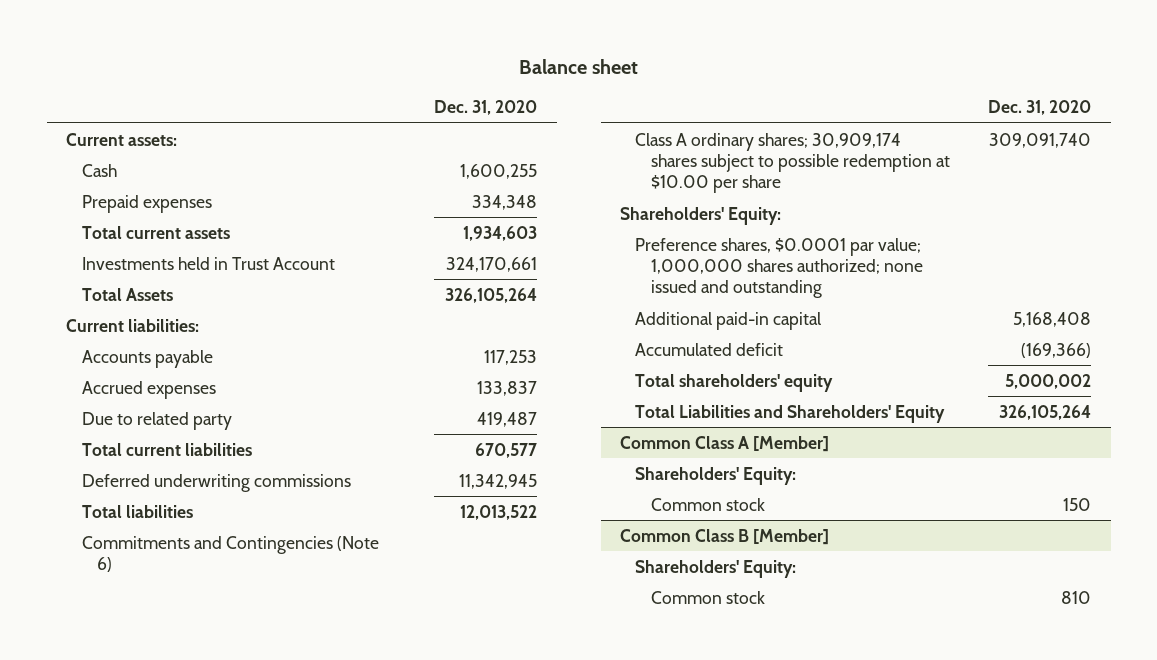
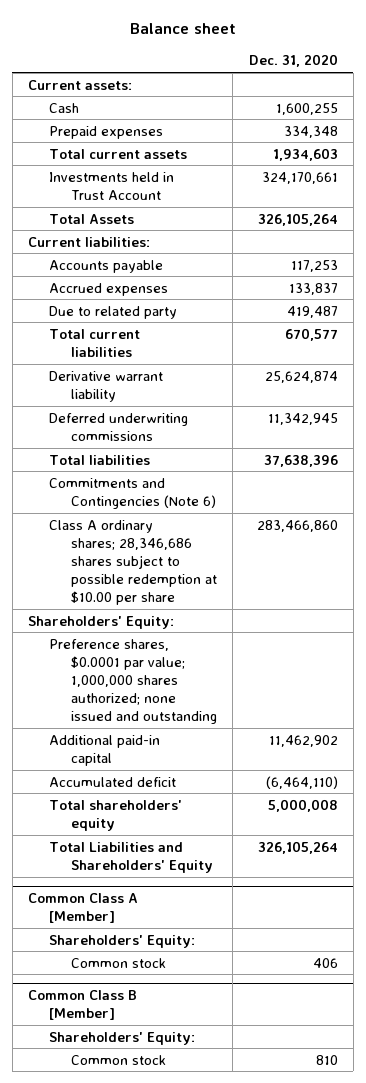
none -> [49,370,164,402] Derivative warrant liability
[460,504,538,520] 12,013,522 -> [263,454,338,467] 37,638,396
[635,132,951,194] Class A ordinary shares; 30,909,174 shares subject to possible redemption at $10.00 per share -> [49,519,217,606] Class A ordinary shares; 28,346,686 shares subject to possible redemption at $10.00 per share
[989,132,1092,148] 309,091,740 -> [256,519,338,532] 283,466,860
[1013,311,1092,327] 5,168,408 -> [268,734,338,747] 11,462,902
[1021,342,1092,358] (169,366) -> [265,775,338,789] (6,464,110)
[1005,373,1092,389] 5,000,002 -> [267,798,338,812] 5,000,008
[1063,497,1092,511] 150 -> [312,957,338,968] 406

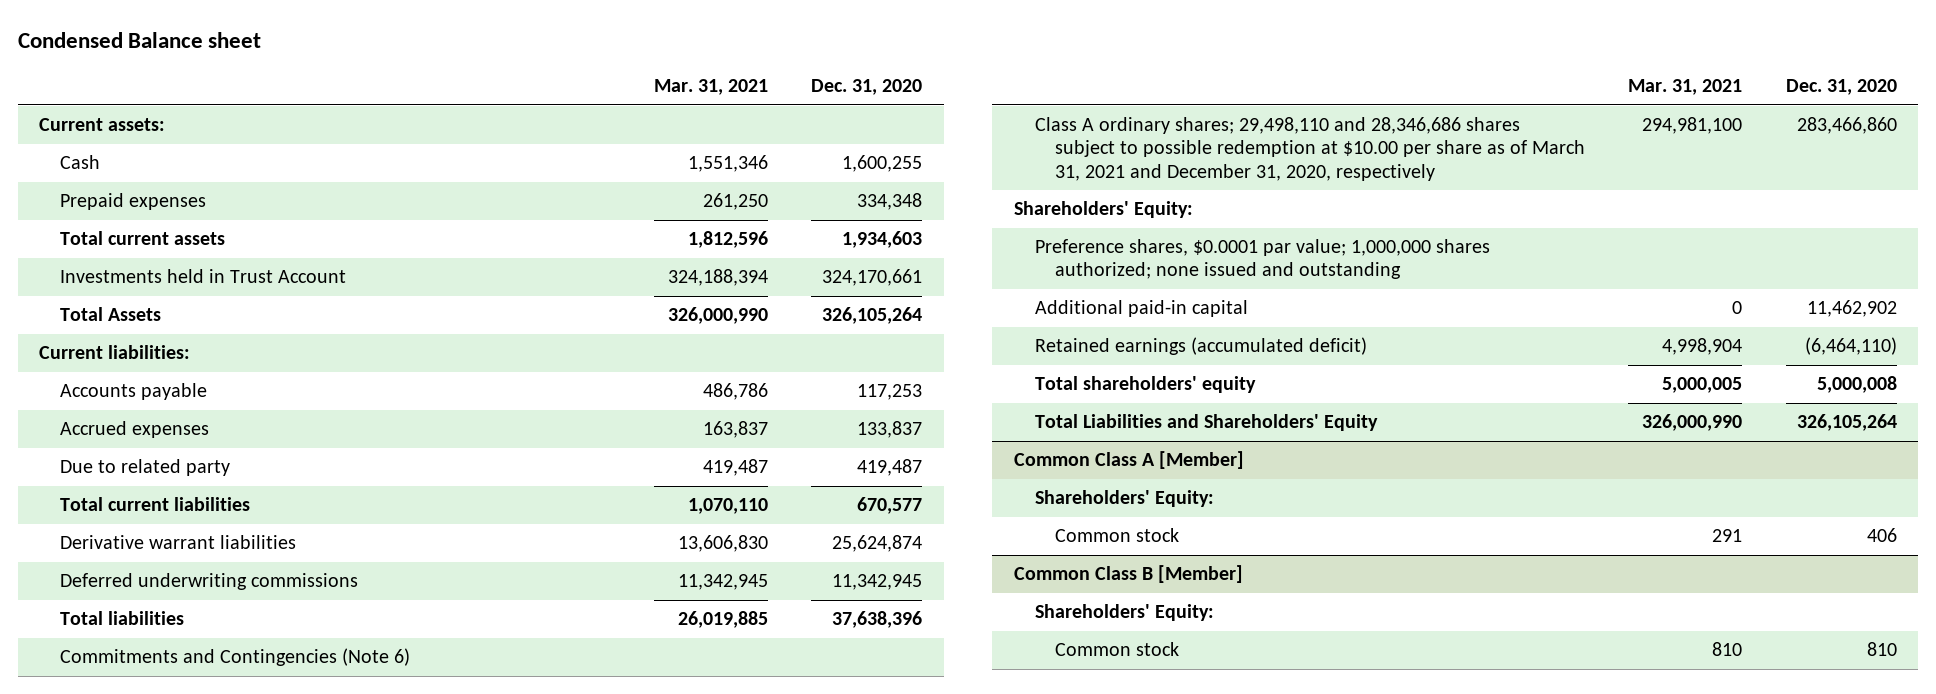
[129,23,236,35] Balance sheet -> [17,31,261,48] Condensed Balance sheet
none -> [653,79,768,96] Mar. 31, 2021
[49,370,164,402] Derivative warrant liability -> [59,535,296,550] Derivative warrant liabilities
[49,519,217,606] Class A ordinary shares; 28,346,686 shares subject to possible redemption at $10.00 per share -> [1034,117,1586,181] Class A ordinary shares; 29,498,110 and 28,346,686 shares subject to possible redemption at $10.00 per share as of March 31, 2021 and December 31, 2020, respectively
[49,776,177,787] Accumulated deficit -> [1034,337,1367,356] Retained earnings (accumulated deficit)

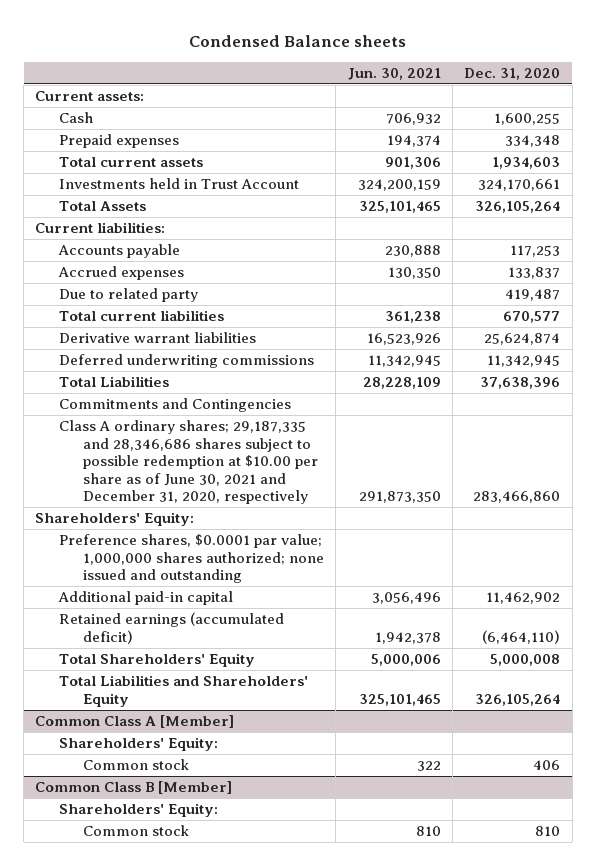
[17,31,261,48] Condensed Balance sheet -> [188,34,406,47] Condensed Balance sheets
[653,79,768,96] Mar. 31, 2021 -> none
none -> [347,68,441,81] Jun. 30, 2021
[59,611,184,626] Total liabilities -> [59,376,170,388] Total Liabilities
[59,648,410,667] Commitments and Contingencies (Note 6) -> [59,398,292,413] Commitments and Contingencies
[1034,117,1586,181] Class A ordinary shares; 29,498,110 and 28,346,686 shares subject to possible redemption at $10.00 per share as of March 31, 2021 and December 31, 2020, respectively -> [59,420,318,505] Class A ordinary shares; 29,187,335 and 28,346,686 shares subject to possible redemption at $10.00 per share as of June 30, 2021 and December 31, 2020, respectively
[1034,376,1256,394] Total shareholders' equity -> [59,653,256,668] Total Shareholders' Equity

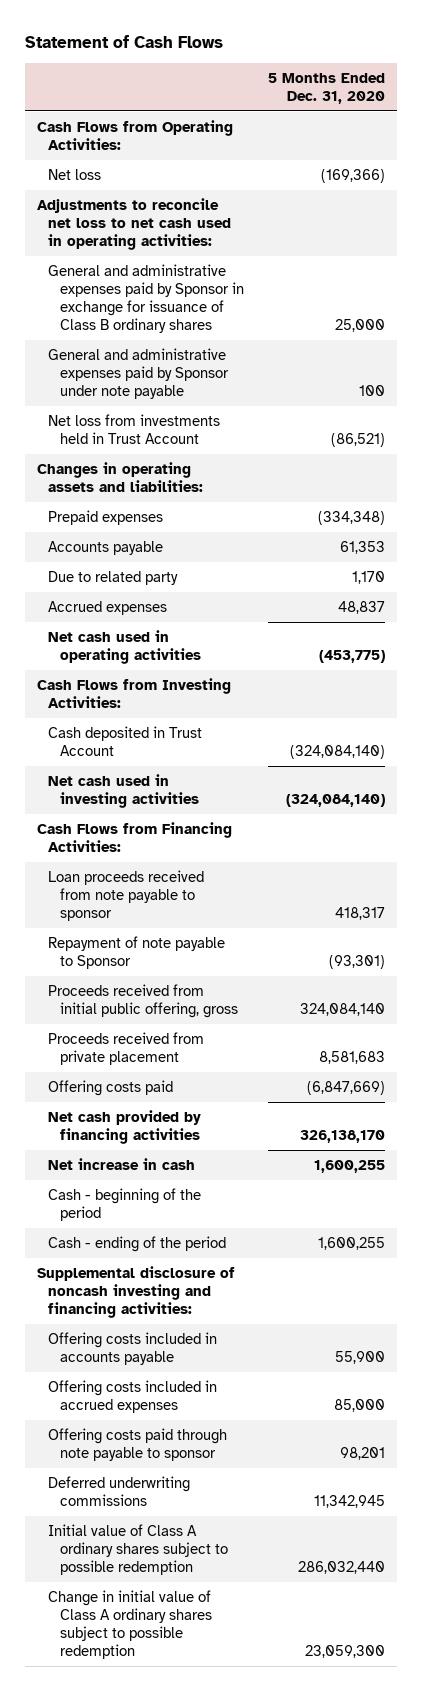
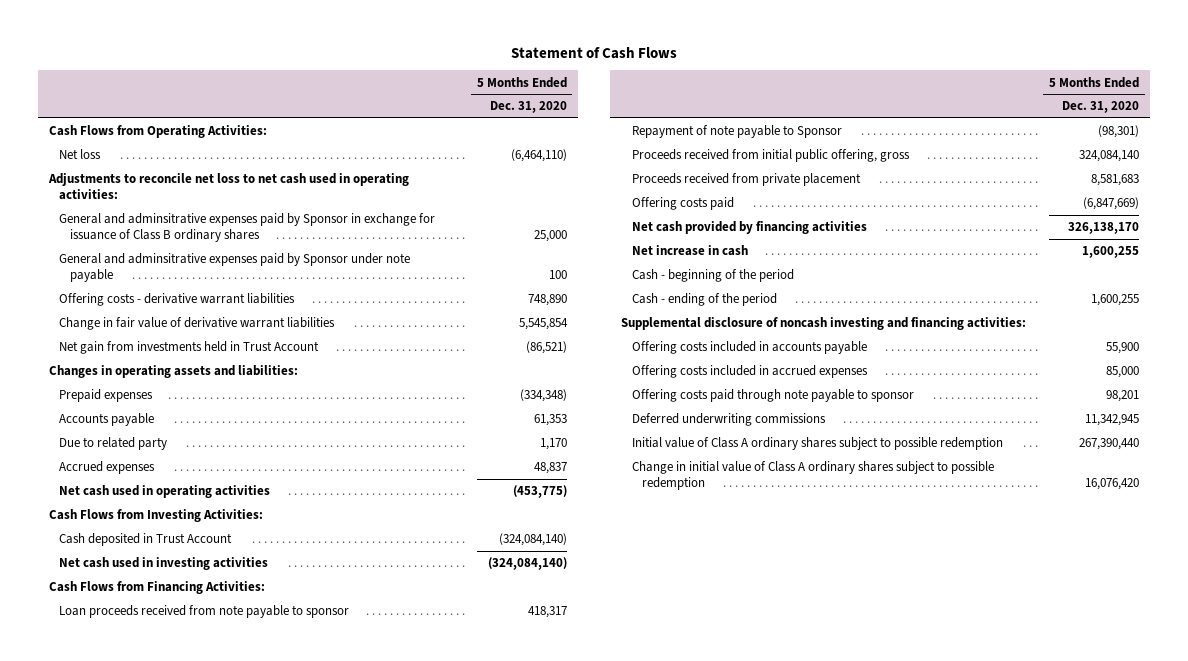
[320,168,385,183] (169,366) -> [510,149,567,163] (6,464,110)
[48,263,244,334] General and administrative expenses paid by Sponsor in exchange for issuance of Class B ordinary shares -> [59,213,436,242] General and adminsitrative expenses paid by Sponsor in exchange for issuance of Class B ordinary shares
[48,347,229,400] General and administrative expenses paid by Sponsor under note payable -> [59,253,411,282] General and adminsitrative expenses paid by Sponsor under note payable
none -> [59,293,296,307] Offering costs - derivative warrant liabilities
none -> [59,317,336,331] Change in fair value of derivative warrant liabilities
[48,413,221,445] Net loss from investments held in Trust Account -> [59,341,320,355] Net gain from investments held in Trust Account
[328,955,385,970] (93,301) -> [1097,125,1139,139] (98,301)
[297,1561,385,1575] 286,032,440 -> [1078,438,1139,451] 267,390,440
[304,1645,385,1659] 23,059,300 -> [1084,477,1139,490] 16,076,420

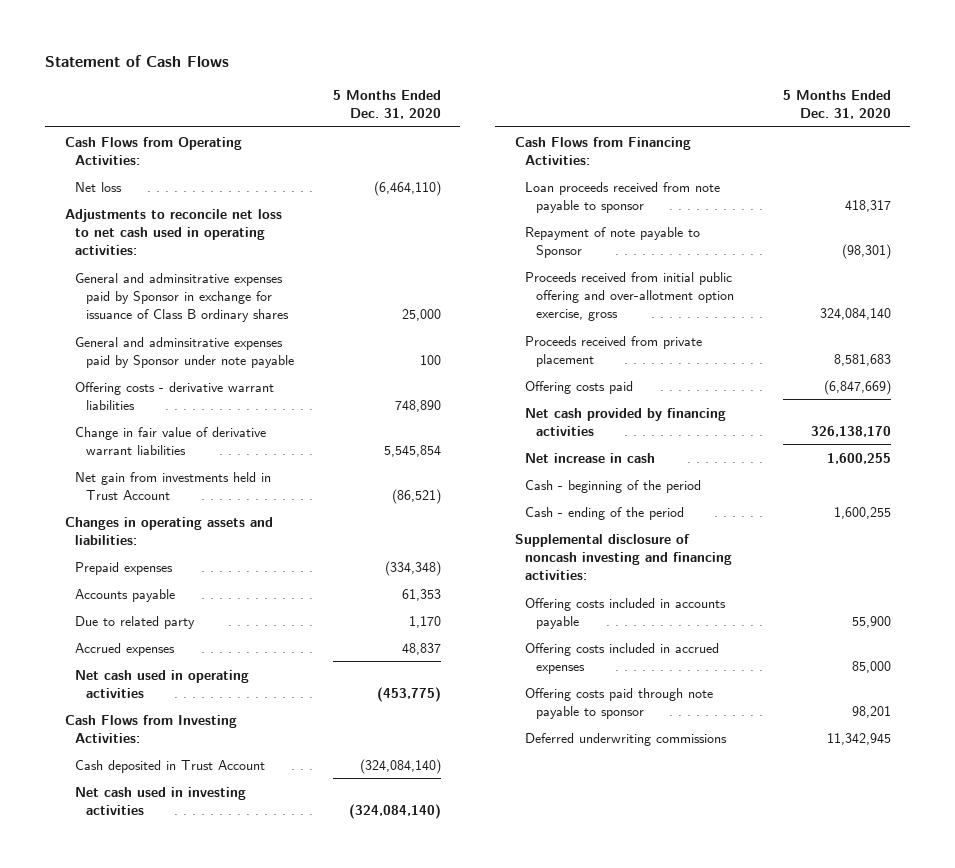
[631,149,910,163] Proceeds received from initial public offering, gross -> [525,271,734,321] Proceeds received from initial public offering and over-allotment option exercise, gross
[631,437,1003,451] Initial value of Class A ordinary shares subject to possible redemption -> none
[631,461,994,490] Change in initial value of Class A ordinary shares subject to possible redemption -> none

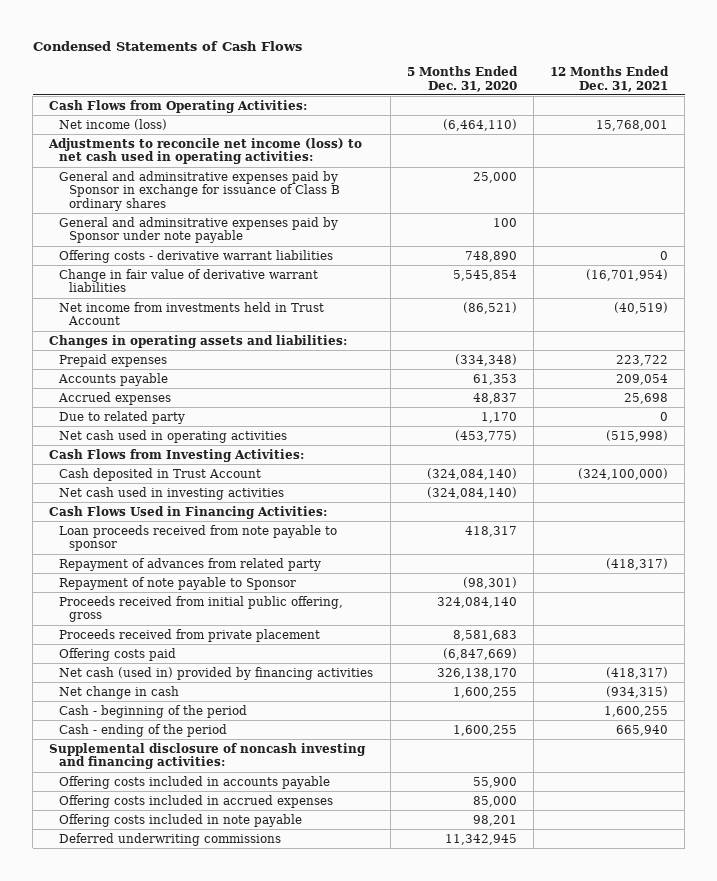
[45,55,230,68] Statement of Cash Flows -> [32,40,302,51] Condensed Statements of Cash Flows
none -> [550,65,670,92] 12 Months Ended Dec. 31, 2021
[75,181,123,192] Net loss -> [59,118,168,130] Net income (loss)
[64,208,282,255] Adjustments to reconcile net loss to net cash used in operating activities: -> [48,137,363,165] Adjustments to reconcile net income (loss) to net cash used in operating activities:
[75,471,272,500] Net gain from investments held in Trust Account -> [59,301,325,326] Net income from investments held in Trust Account
[75,615,196,629] Due to related party -> [59,410,186,424] Due to related party
[514,136,691,165] Cash Flows from Financing Activities: -> [49,505,328,519] Cash Flows Used in Financing Activities:
none -> [59,557,322,571] Repayment of advances from related party
[525,271,734,321] Proceeds received from initial public offering and over-allotment option exercise, gross -> [59,595,344,623] Proceeds received from initial public offering, gross
[525,407,727,436] Net cash provided by financing activities -> [59,666,374,680] Net cash (used in) provided by financing activities
[525,452,656,463] Net increase in cash -> [59,685,180,699] Net change in cash
[525,687,714,719] Offering costs paid through note payable to sponsor -> [59,813,303,827] Offering costs included in note payable

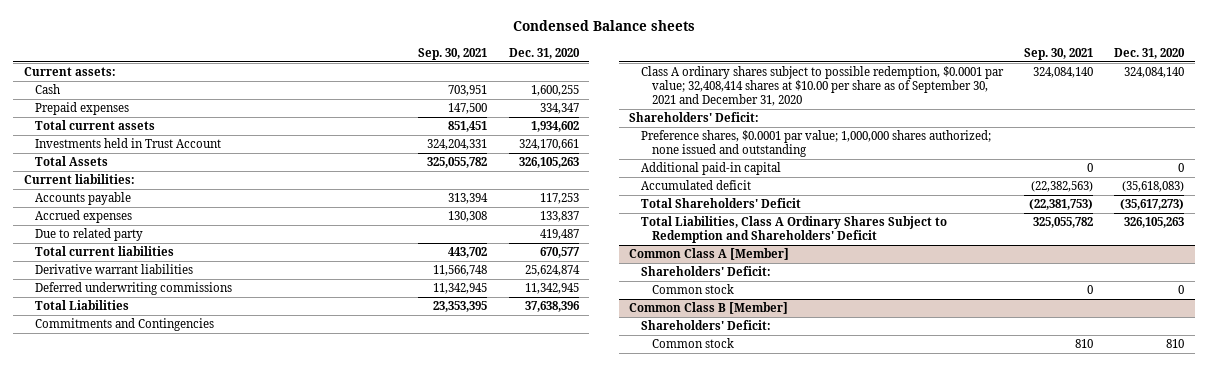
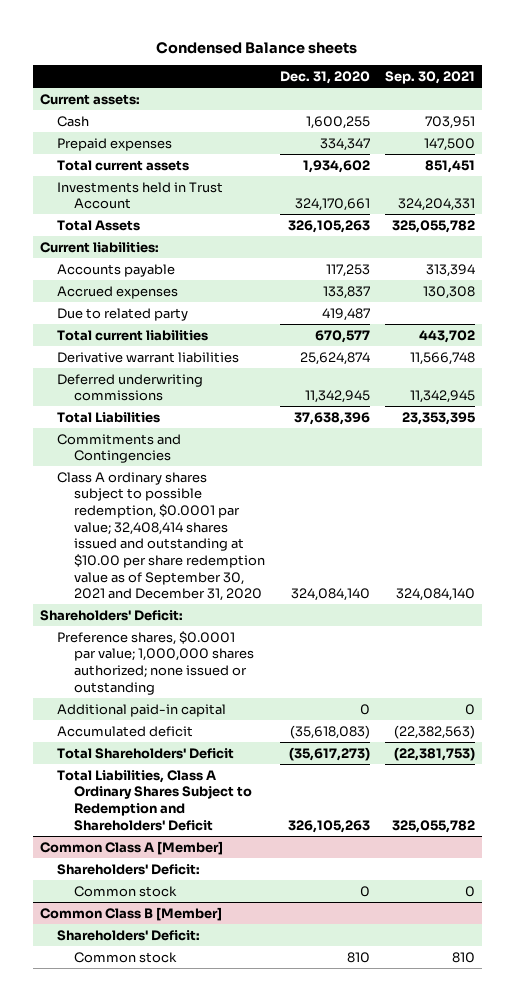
[640,66,1004,106] Class A ordinary shares subject to possible redemption, $0.0001 par value; 32,408,414 shares at $10.00 per share as of September 30, 2021 and December 31, 2020 -> [57,471,266,602] Class A ordinary shares subject to possible redemption, $0.0001 par value; 32,408,414 shares issued and outstanding at $10.00 per share redemption value as of September 30, 2021 and December 31, 2020
[640,130,991,158] Preference shares, $0.0001 par value; 1,000,000 shares authorized; none issued and outstanding -> [57,630,255,695] Preference shares, $0.0001 par value; 1,000,000 shares authorized; none issued or outstanding

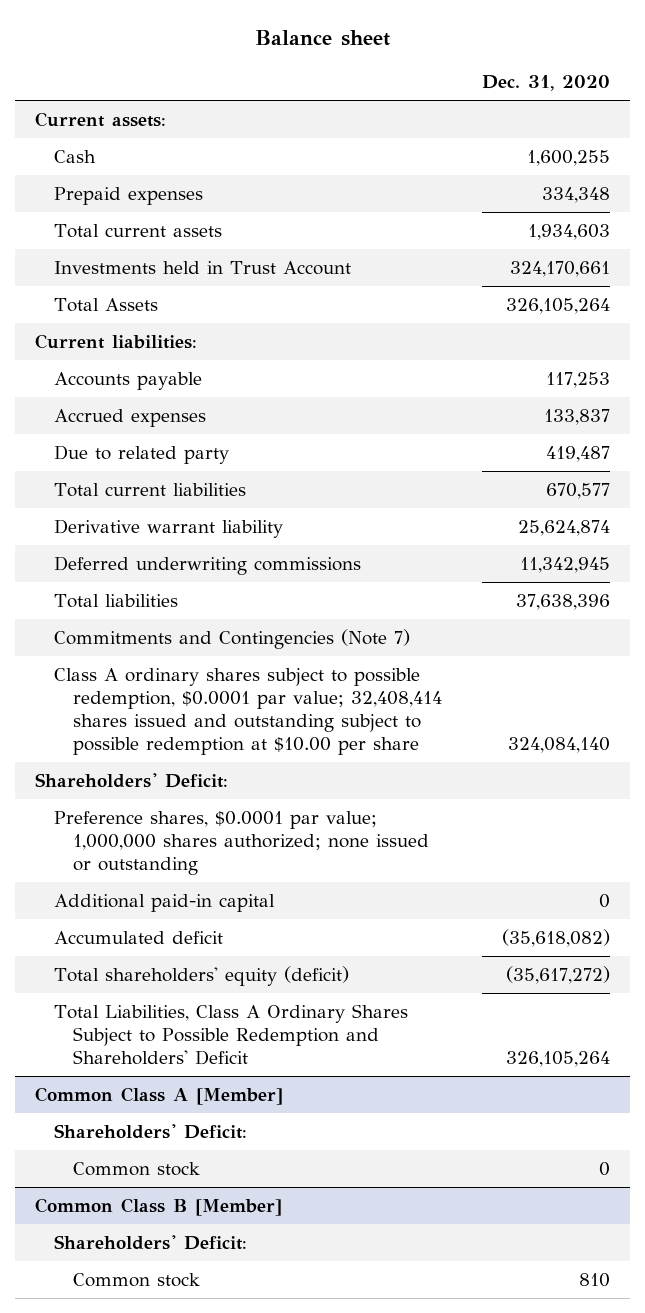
[156,41,358,54] Condensed Balance sheets -> [254,29,390,46] Balance sheet
[384,70,475,84] Sep. 30, 2021 -> none
[319,137,370,151] 334,347 -> [541,186,610,203] 334,348
[302,159,370,173] 1,934,602 -> [527,223,610,240] 1,934,603
[287,219,370,233] 326,105,263 -> [505,297,610,314] 326,105,264
[57,351,240,363] Derivative warrant liabilities -> [54,518,284,538] Derivative warrant liability
[57,411,161,423] Total Liabilities -> [54,593,179,608] Total liabilities
[57,433,182,464] Commitments and Contingencies -> [54,628,411,649] Commitments and Contingencies (Note 7)
[57,471,266,602] Class A ordinary shares subject to possible redemption, $0.0001 par value; 32,408,414 shares issued and outstanding at $10.00 per share redemption value as of September 30, 2021 and December 31, 2020 -> [54,667,443,756] Class A ordinary shares subject to possible redemption, $0.0001 par value; 32,408,414 shares issued and outstanding subject to possible redemption at $10.00 per share
[289,724,370,739] (35,618,083) -> [501,928,610,947] (35,618,082)
[57,747,235,759] Total Shareholders' Deficit -> [54,965,350,986] Total shareholders' equity (deficit)
[288,746,370,761] (35,617,273) -> [505,965,610,984] (35,617,272)
[57,769,253,831] Total Liabilities, Class A Ordinary Shares Subject to Redemption and Shareholders' Deficit -> [54,1003,409,1066] Total Liabilities, Class A Ordinary Shares Subject to Possible Redemption and Shareholders' Deficit
[287,819,370,833] 326,105,263 -> [505,1051,610,1068] 326,105,264

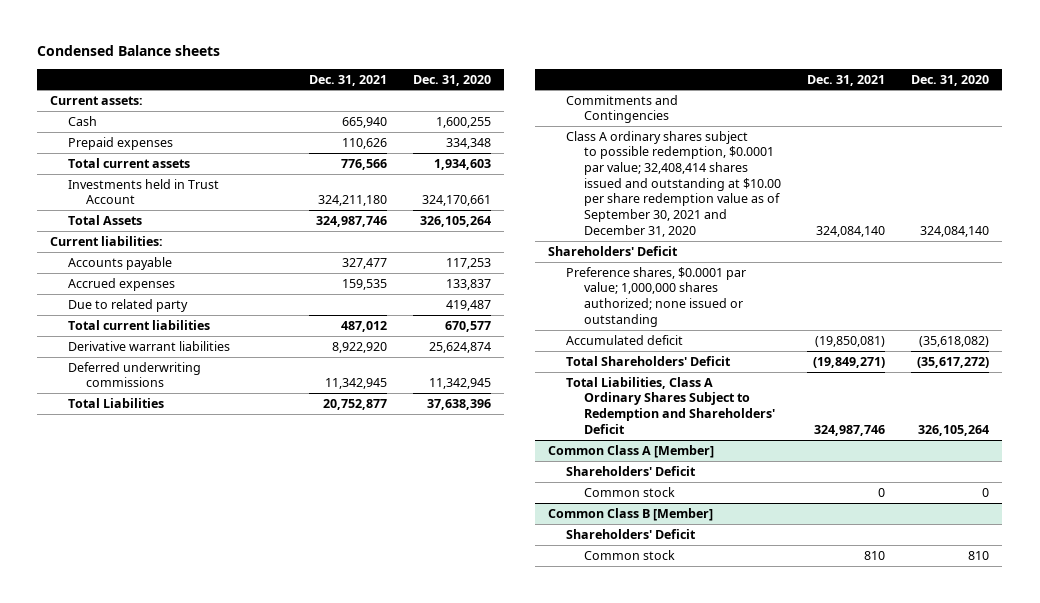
[254,29,390,46] Balance sheet -> [37,45,221,57] Condensed Balance sheets
none -> [309,74,388,86] Dec. 31, 2021
[54,518,284,538] Derivative warrant liability -> [68,340,231,351] Derivative warrant liabilities
[54,593,179,608] Total liabilities -> [68,397,165,408] Total Liabilities
[54,628,411,649] Commitments and Contingencies (Note 7) -> [566,94,679,124] Commitments and Contingencies
[54,667,443,756] Class A ordinary shares subject to possible redemption, $0.0001 par value; 32,408,414 shares issued and outstanding subject to possible redemption at $10.00 per share -> [566,130,782,237] Class A ordinary shares subject to possible redemption, $0.0001 par value; 32,408,414 shares issued and outstanding at $10.00 per share redemption value as of September 30, 2021 and December 31, 2020
[35,772,229,788] Shareholders' Deficit: -> [548,245,679,256] Shareholders' Deficit
[54,893,276,912] Additional paid-in capital -> none
[54,965,350,986] Total shareholders' equity (deficit) -> [566,355,732,366] Total Shareholders' Deficit
[54,1003,409,1066] Total Liabilities, Class A Ordinary Shares Subject to Possible Redemption and Shareholders' Deficit -> [566,376,776,434] Total Liabilities, Class A Ordinary Shares Subject to Redemption and Shareholders' Deficit
[54,1123,248,1139] Shareholders' Deficit: -> [566,465,697,476] Shareholders' Deficit
[54,1234,248,1250] Shareholders' Deficit: -> [566,528,697,539] Shareholders' Deficit

